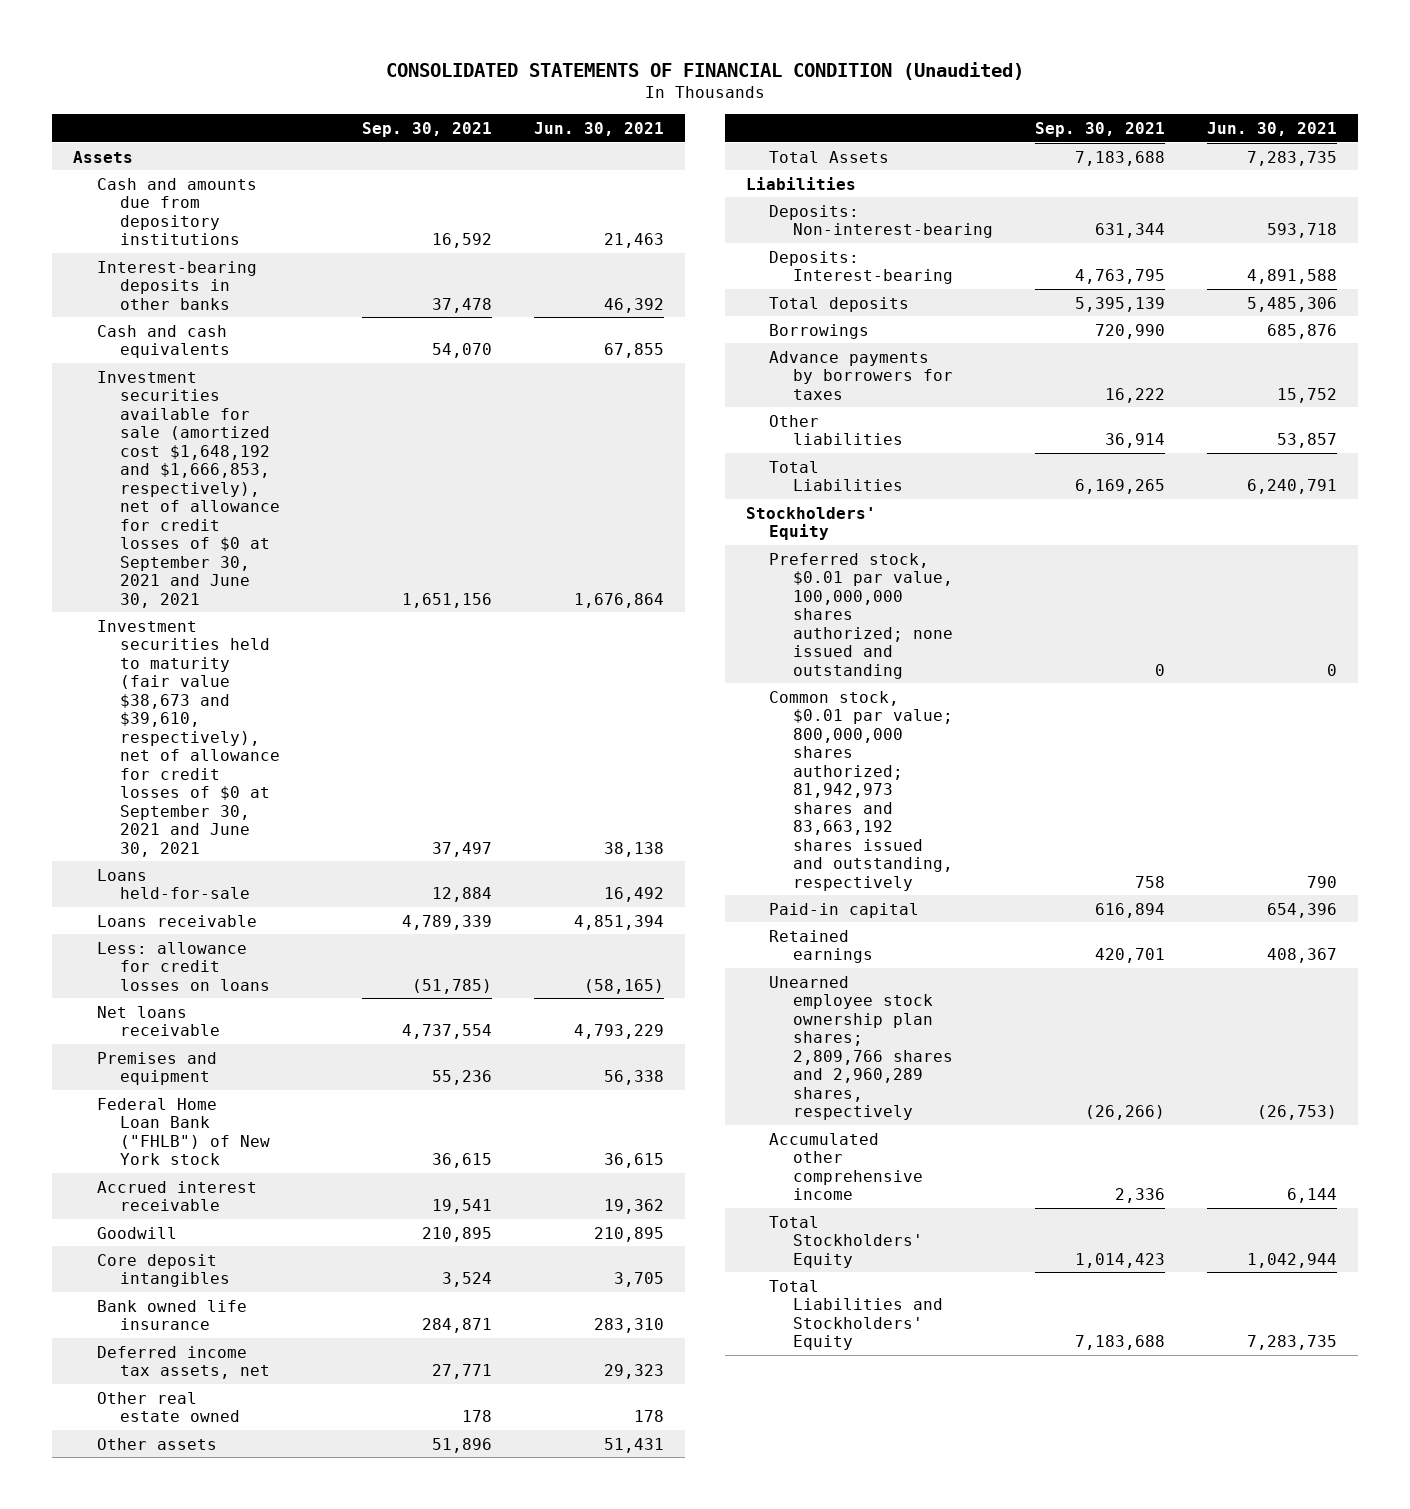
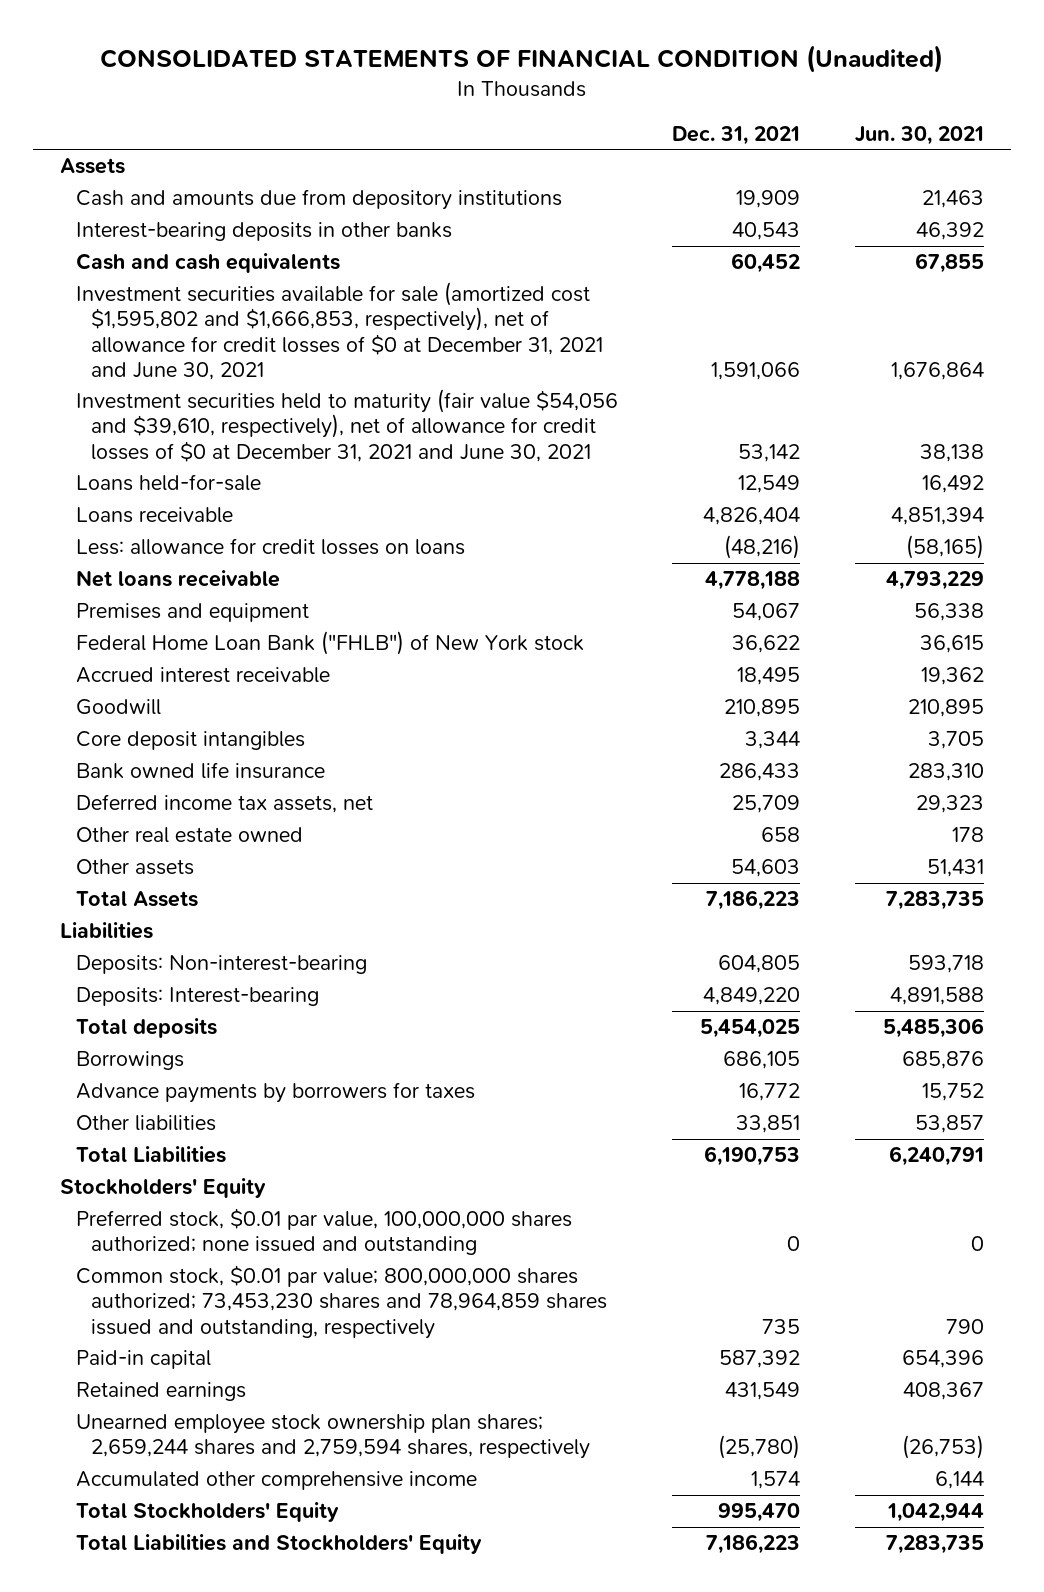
[362,121,493,137] Sep. 30, 2021 -> none
none -> [672,125,801,145] Dec. 31, 2021
[96,370,281,608] Investment securities available for sale (amortized cost $1,648,192 and $1,666,853, respectively), net of allowance for credit losses of $0 at September 30, 2021 and June 30, 2021 -> [75,282,603,380] Investment securities available for sale (amortized cost $1,595,802 and $1,666,853, respectively), net of allowance for credit losses of $0 at December 31, 2021 and June 30, 2021
[96,619,281,857] Investment securities held to maturity (fair value $38,673 and $39,610, respectively), net of allowance for credit losses of $0 at September 30, 2021 and June 30, 2021 -> [75,389,618,462] Investment securities held to maturity (fair value $54,056 and $39,610, respectively), net of allowance for credit losses of $0 at December 31, 2021 and June 30, 2021
[769,690,953,891] Common stock, $0.01 par value; 800,000,000 shares authorized; 81,942,973 shares and 83,663,192 shares issued and outstanding, respectively -> [75,1265,607,1339] Common stock, $0.01 par value; 800,000,000 shares authorized; 73,453,230 shares and 78,964,859 shares issued and outstanding, respectively
[769,975,953,1121] Unearned employee stock ownership plan shares; 2,809,766 shares and 2,960,289 shares, respectively -> [75,1414,590,1460] Unearned employee stock ownership plan shares; 2,659,244 shares and 2,759,594 shares, respectively

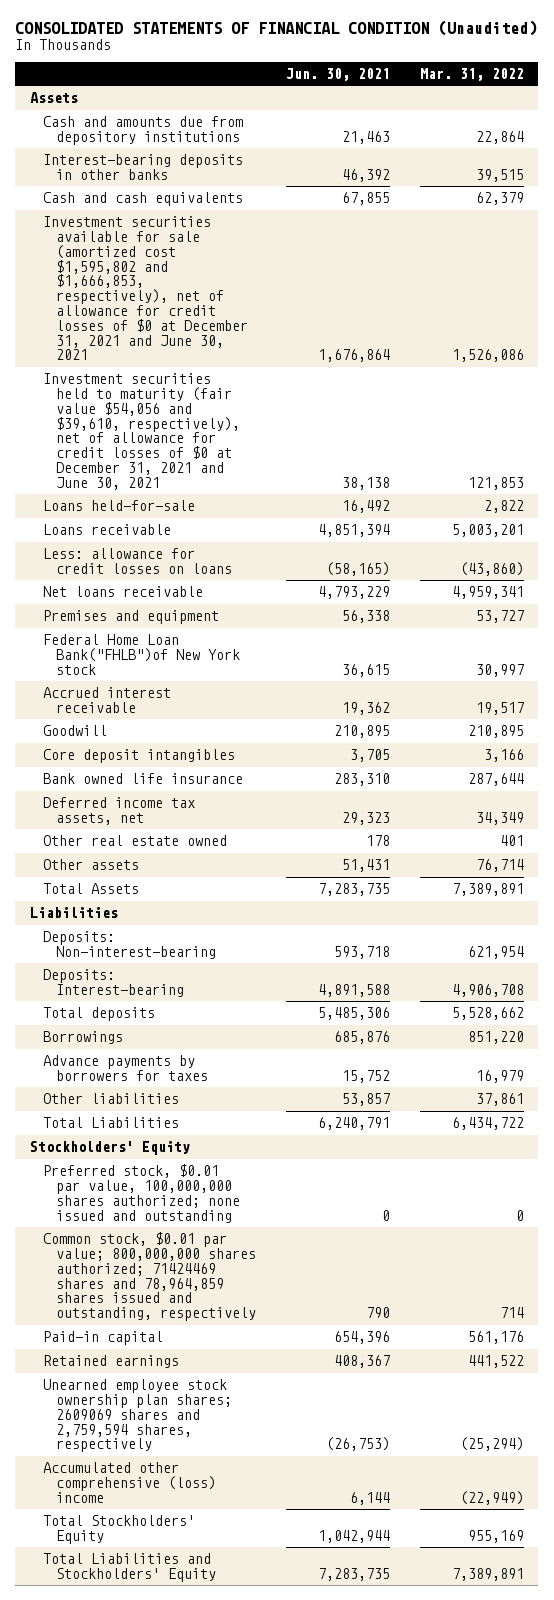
[672,125,801,145] Dec. 31, 2021 -> none
none -> [419,67,524,81] Mar. 31, 2022
[75,631,584,656] Federal Home Loan Bank ("FHLB") of New York stock -> [43,634,241,675] Federal Home Loan Bank("FHLB")of New York stock
[75,1265,607,1339] Common stock, $0.01 par value; 800,000,000 shares authorized; 73,453,230 shares and 78,964,859 shares issued and outstanding, respectively -> [43,1232,257,1322] Common stock, $0.01 par value; 800,000,000 shares authorized; 71424469 shares and 78,964,859 shares issued and outstanding, respectively
[75,1414,590,1460] Unearned employee stock ownership plan shares; 2,659,244 shares and 2,759,594 shares, respectively -> [43,1379,233,1453] Unearned employee stock ownership plan shares; 2609069 shares and 2,759,594 shares, respectively
[75,1471,477,1491] Accumulated other comprehensive income -> [43,1462,217,1503] Accumulated other comprehensive (loss) income

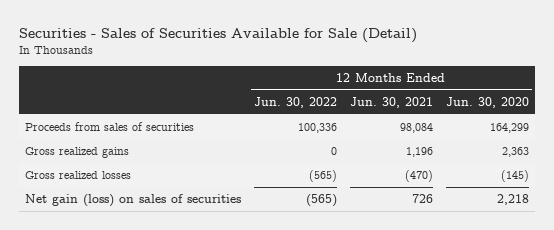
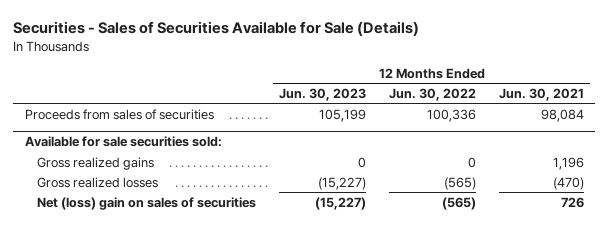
[19,27,418,43] Securities - Sales of Securities Available for Sale (Detail) -> [13,21,420,37] Securities - Sales of Securities Available for Sale (Details)
[445,97,529,109] Jun. 30, 2020 -> none
none -> [279,88,367,102] Jun. 30, 2023
none -> [24,136,222,148] Available for sale securities sold:
[25,194,242,208] Net gain (loss) on sales of securities -> [37,196,257,210] Net (loss) gain on sales of securities

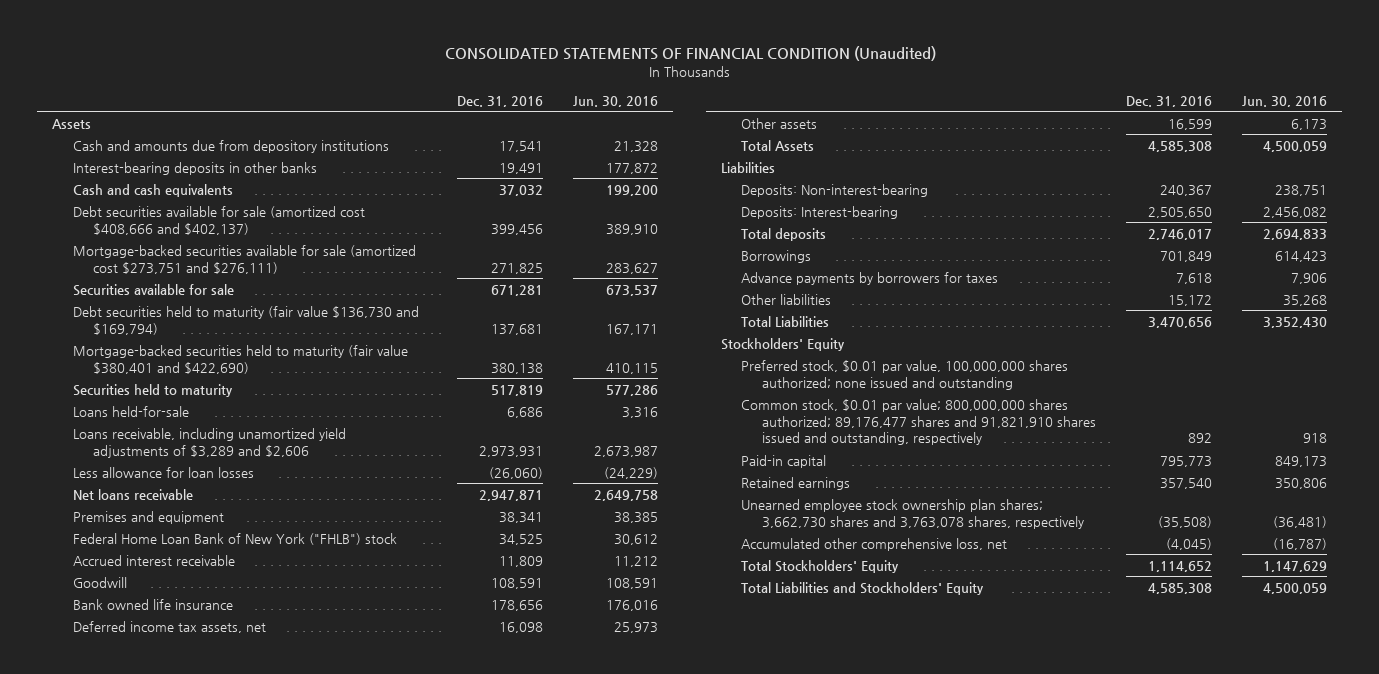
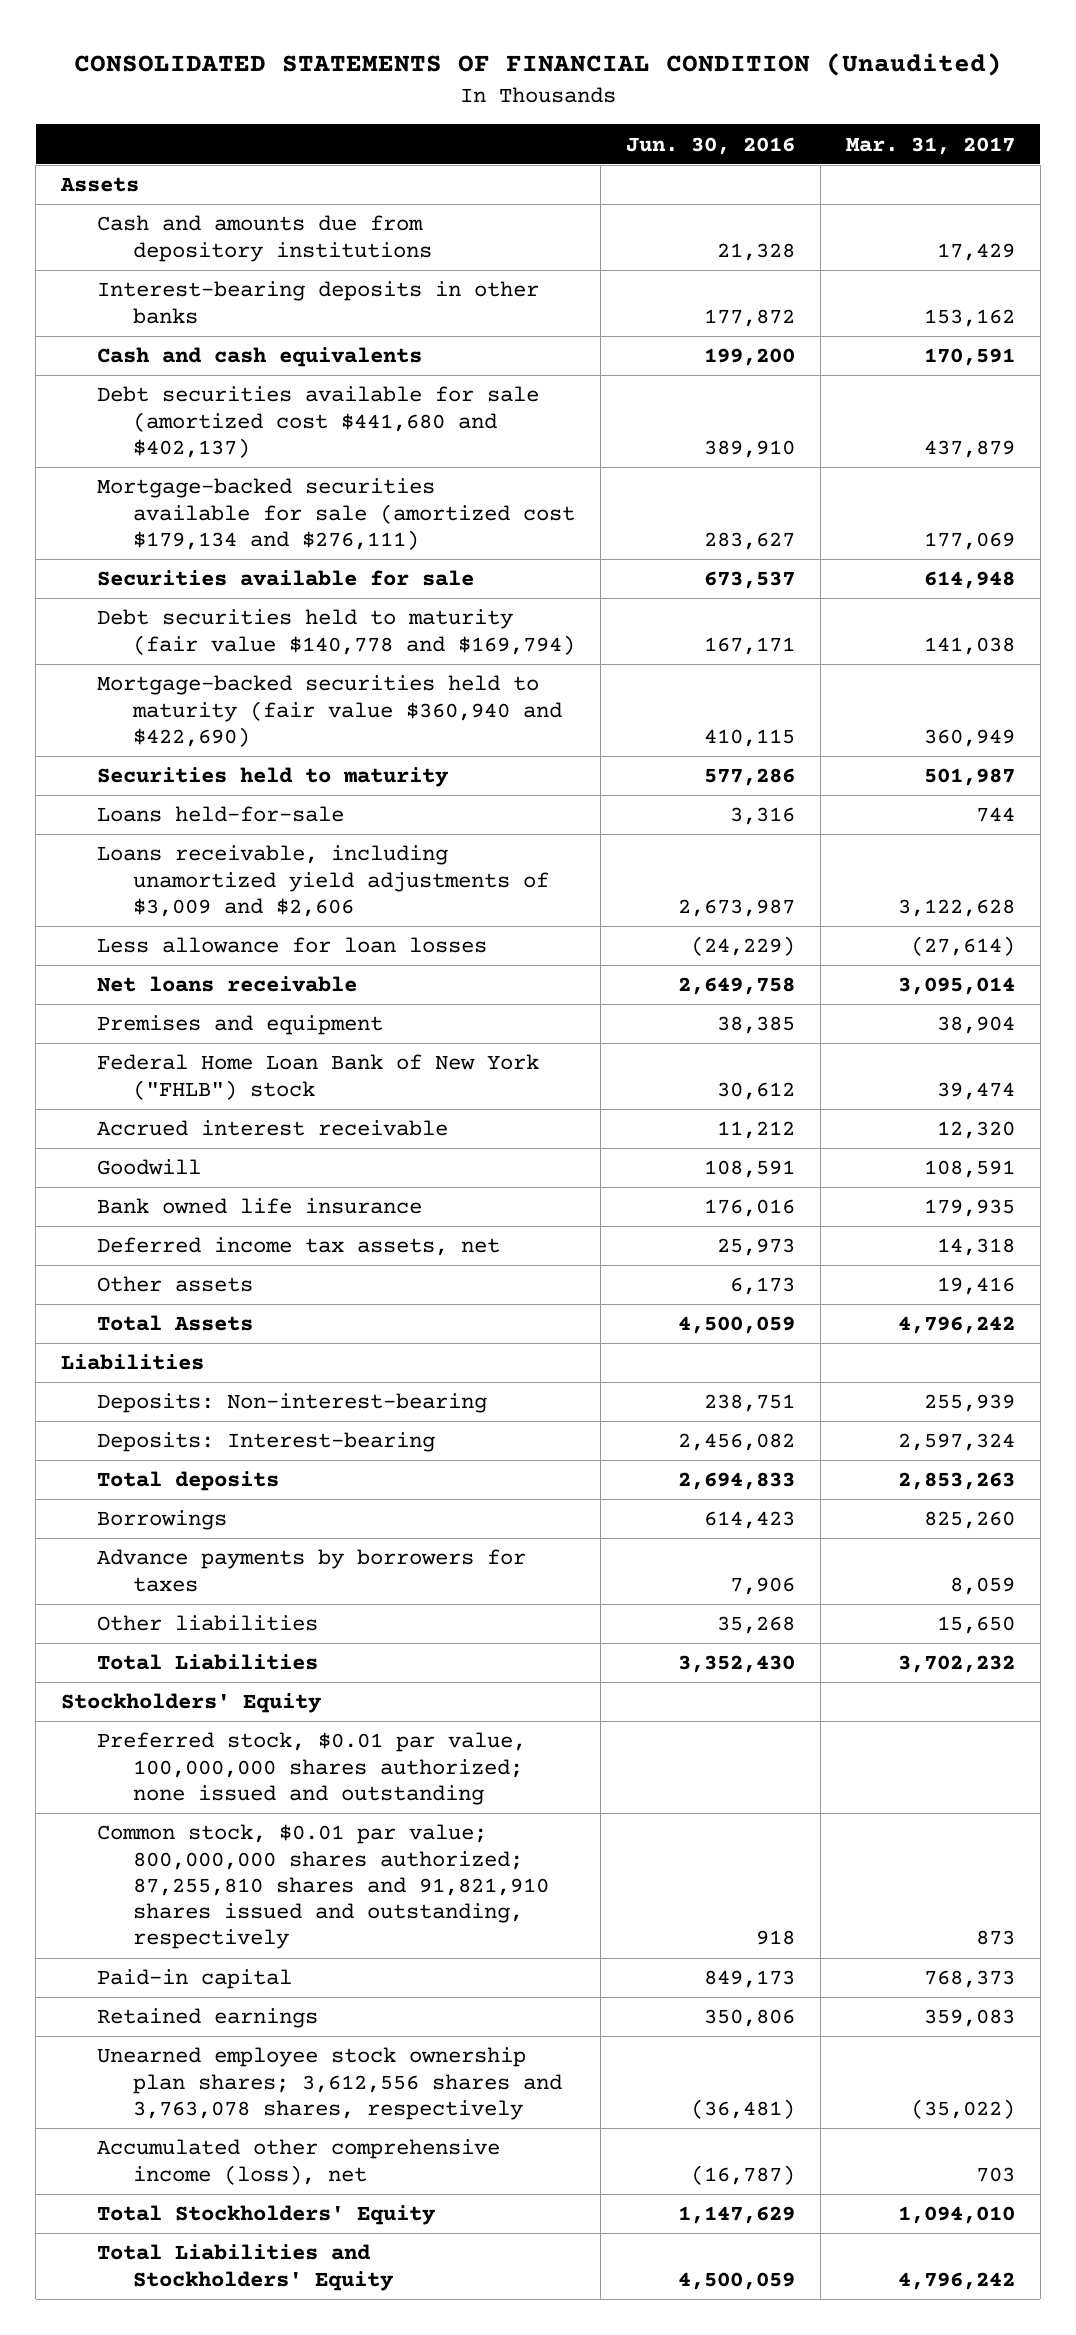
[456,95,543,107] Dec. 31, 2016 -> none
none -> [845,136,1015,155] Mar. 31, 2017
[72,205,365,235] Debt securities available for sale (amortized cost $408,666 and $402,137) -> [97,386,540,458] Debt securities available for sale (amortized cost $441,680 and $402,137)
[72,244,416,274] Mortgage-backed securities available for sale (amortized cost $273,751 and $276,111) -> [97,478,575,550] Mortgage-backed securities available for sale (amortized cost $179,134 and $276,111)
[72,305,419,335] Debt securities held to maturity (fair value $136,730 and $169,794) -> [97,609,575,655] Debt securities held to maturity (fair value $140,778 and $169,794)
[72,344,408,374] Mortgage-backed securities held to maturity (fair value $380,401 and $422,690) -> [97,675,562,747] Mortgage-backed securities held to maturity (fair value $360,940 and $422,690)
[72,427,346,458] Loans receivable, including unamortized yield adjustments of $3,289 and $2,606 -> [97,845,549,917] Loans receivable, including unamortized yield adjustments of $3,009 and $2,606
[741,398,1096,446] Common stock, $0.01 par value; 800,000,000 shares authorized; 89,176,477 shares and 91,821,910 shares issued and outstanding, respectively -> [97,1824,549,1950] Common stock, $0.01 par value; 800,000,000 shares authorized; 87,255,810 shares and 91,821,910 shares issued and outstanding, respectively
[741,498,1084,529] Unearned employee stock ownership plan shares; 3,662,730 shares and 3,763,078 shares, respectively -> [97,2047,562,2120] Unearned employee stock ownership plan shares; 3,612,556 shares and 3,763,078 shares, respectively
[741,537,1008,551] Accumulated other comprehensive loss, net -> [97,2139,501,2185] Accumulated other comprehensive income (loss), net

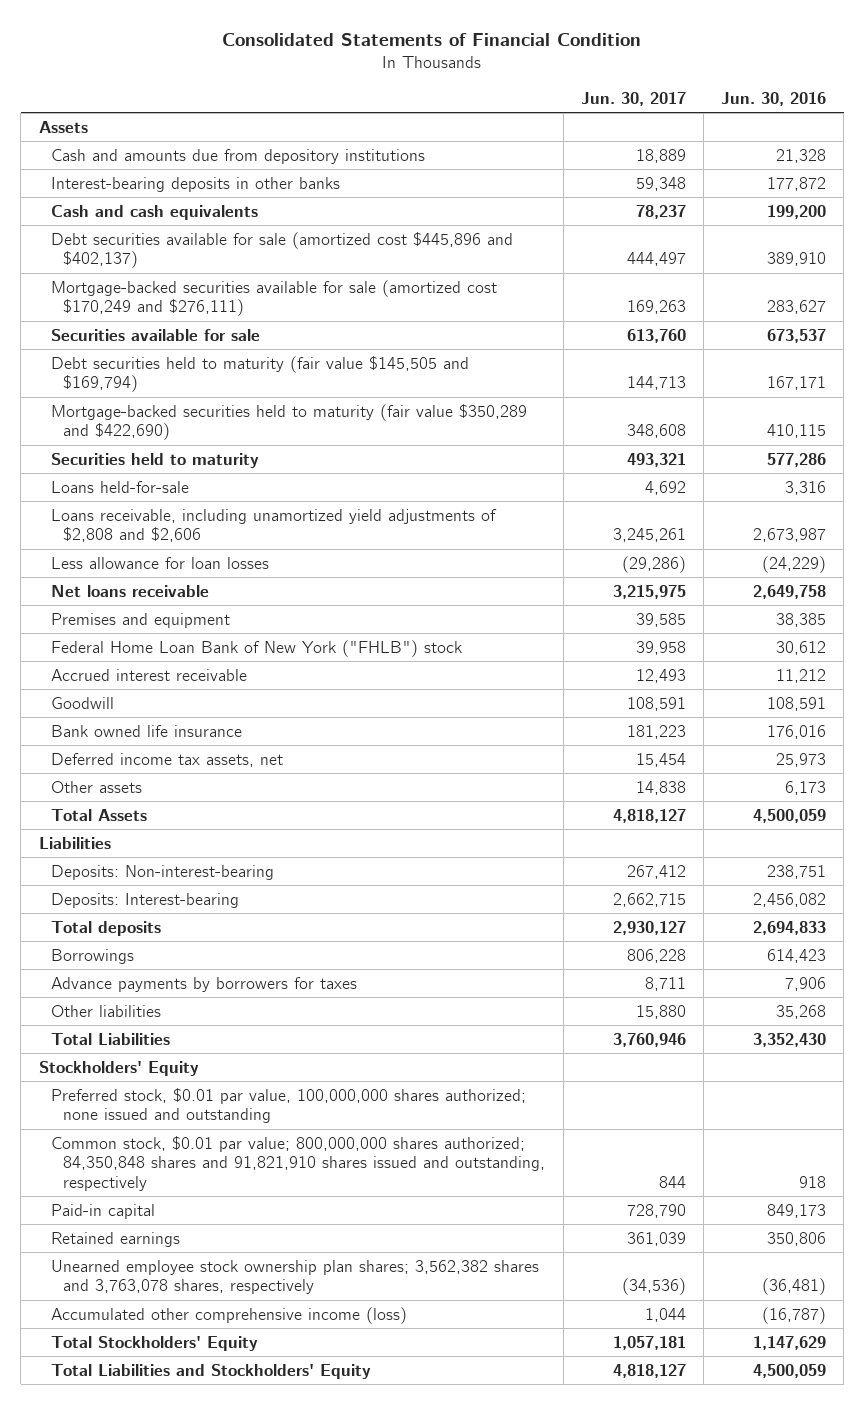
[74,53,1003,77] CONSOLIDATED STATEMENTS OF FINANCIAL CONDITION (Unaudited) -> [222,33,642,47] Consolidated Statements of Financial Condition
[845,136,1015,155] Mar. 31, 2017 -> none
none -> [580,92,686,107] Jun. 30, 2017
[97,386,540,458] Debt securities available for sale (amortized cost $441,680 and $402,137) -> [51,231,514,269] Debt securities available for sale (amortized cost $445,896 and $402,137)
[97,478,575,550] Mortgage-backed securities available for sale (amortized cost $179,134 and $276,111) -> [51,279,498,317] Mortgage-backed securities available for sale (amortized cost $170,249 and $276,111)
[97,609,575,655] Debt securities held to maturity (fair value $140,778 and $169,794) -> [51,355,470,393] Debt securities held to maturity (fair value $145,505 and $169,794)
[97,675,562,747] Mortgage-backed securities held to maturity (fair value $360,940 and $422,690) -> [51,403,528,441] Mortgage-backed securities held to maturity (fair value $350,289 and $422,690)
[97,845,549,917] Loans receivable, including unamortized yield adjustments of $3,009 and $2,606 -> [51,508,498,543] Loans receivable, including unamortized yield adjustments of $2,808 and $2,606
[97,1824,549,1950] Common stock, $0.01 par value; 800,000,000 shares authorized; 87,255,810 shares and 91,821,910 shares issued and outstanding, respectively -> [51,1135,546,1191] Common stock, $0.01 par value; 800,000,000 shares authorized; 84,350,848 shares and 91,821,910 shares issued and outstanding, respectively
[97,2047,562,2120] Unearned employee stock ownership plan shares; 3,612,556 shares and 3,763,078 shares, respectively -> [51,1259,540,1295] Unearned employee stock ownership plan shares; 3,562,382 shares and 3,763,078 shares, respectively
[97,2139,501,2185] Accumulated other comprehensive income (loss), net -> [51,1306,408,1324] Accumulated other comprehensive income (loss)

